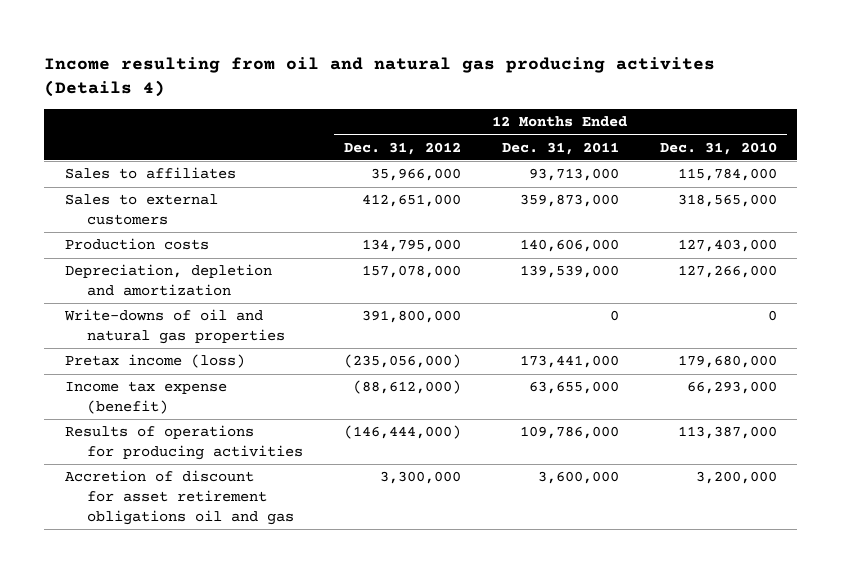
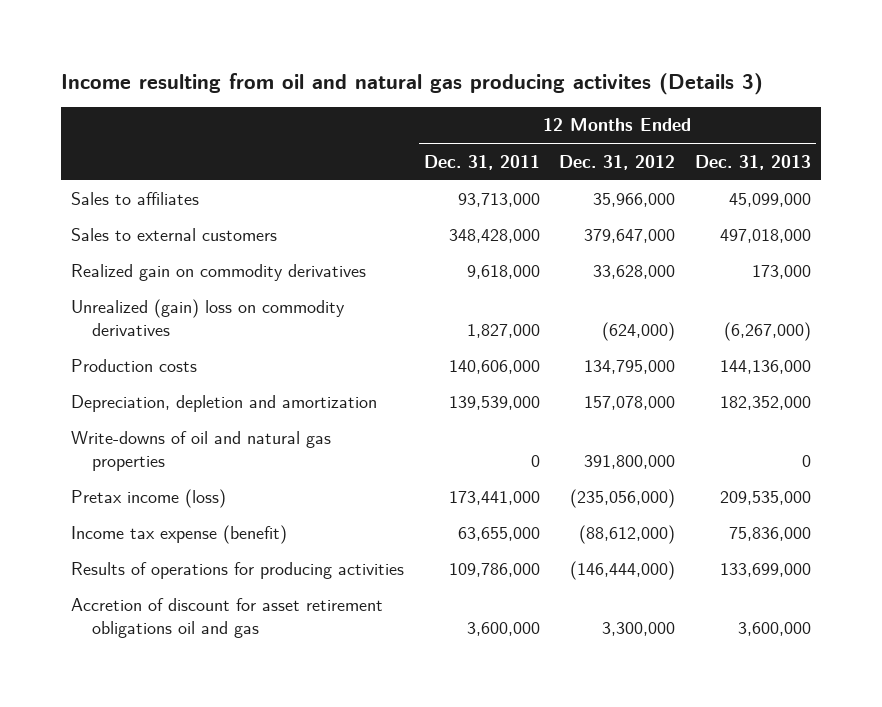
[44,56,716,98] Income resulting from oil and natural gas producing activites (Details 4) -> [61,73,764,96] Income resulting from oil and natural gas producing activites (Details 3)
[659,141,777,155] Dec. 31, 2010 -> none
none -> [694,154,811,170] Dec. 31, 2013
[361,194,461,208] 412,651,000 -> [584,229,676,244] 379,647,000
[519,194,619,208] 359,873,000 -> [448,229,540,244] 348,428,000
none -> [71,264,367,282] Realized gain on commodity derivatives
none -> [71,299,346,337] Unrealized (gain) loss on commodity derivatives

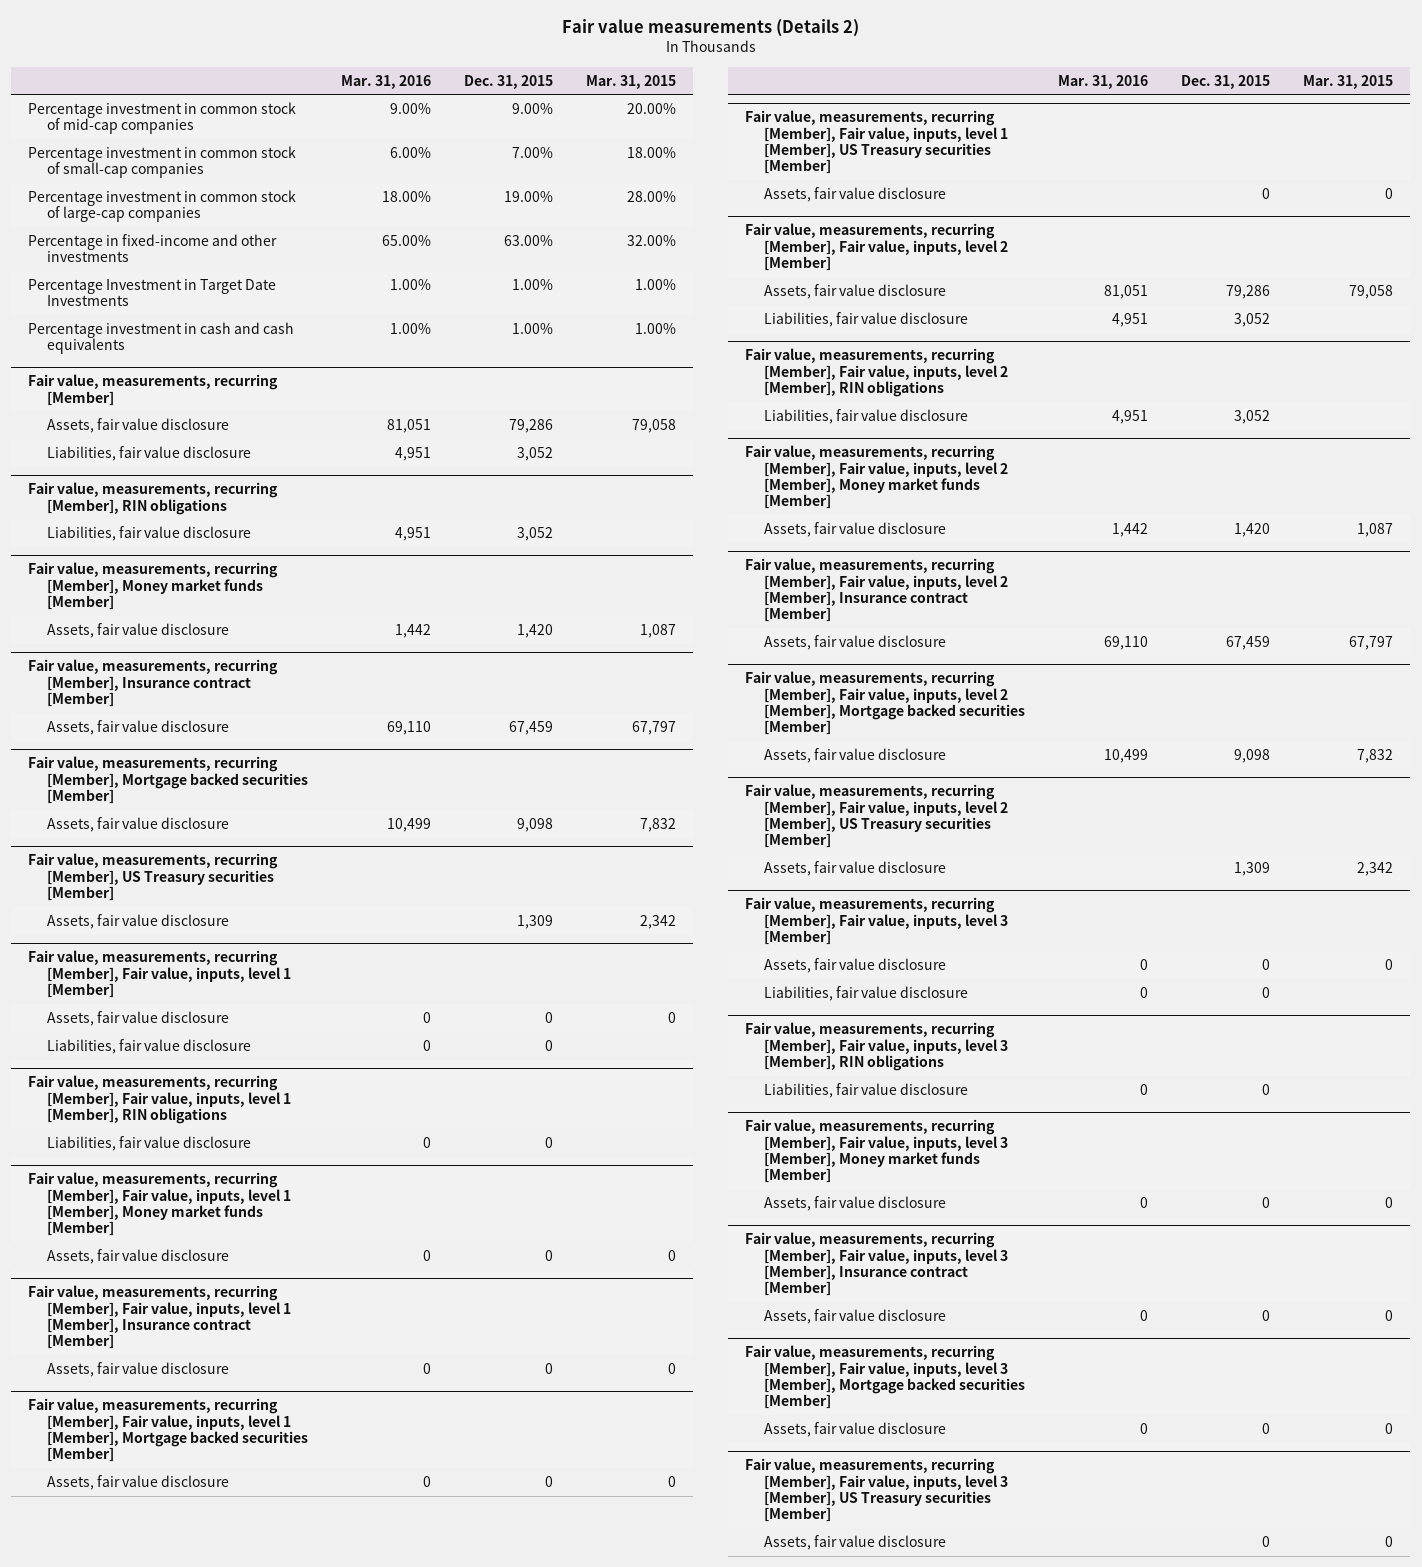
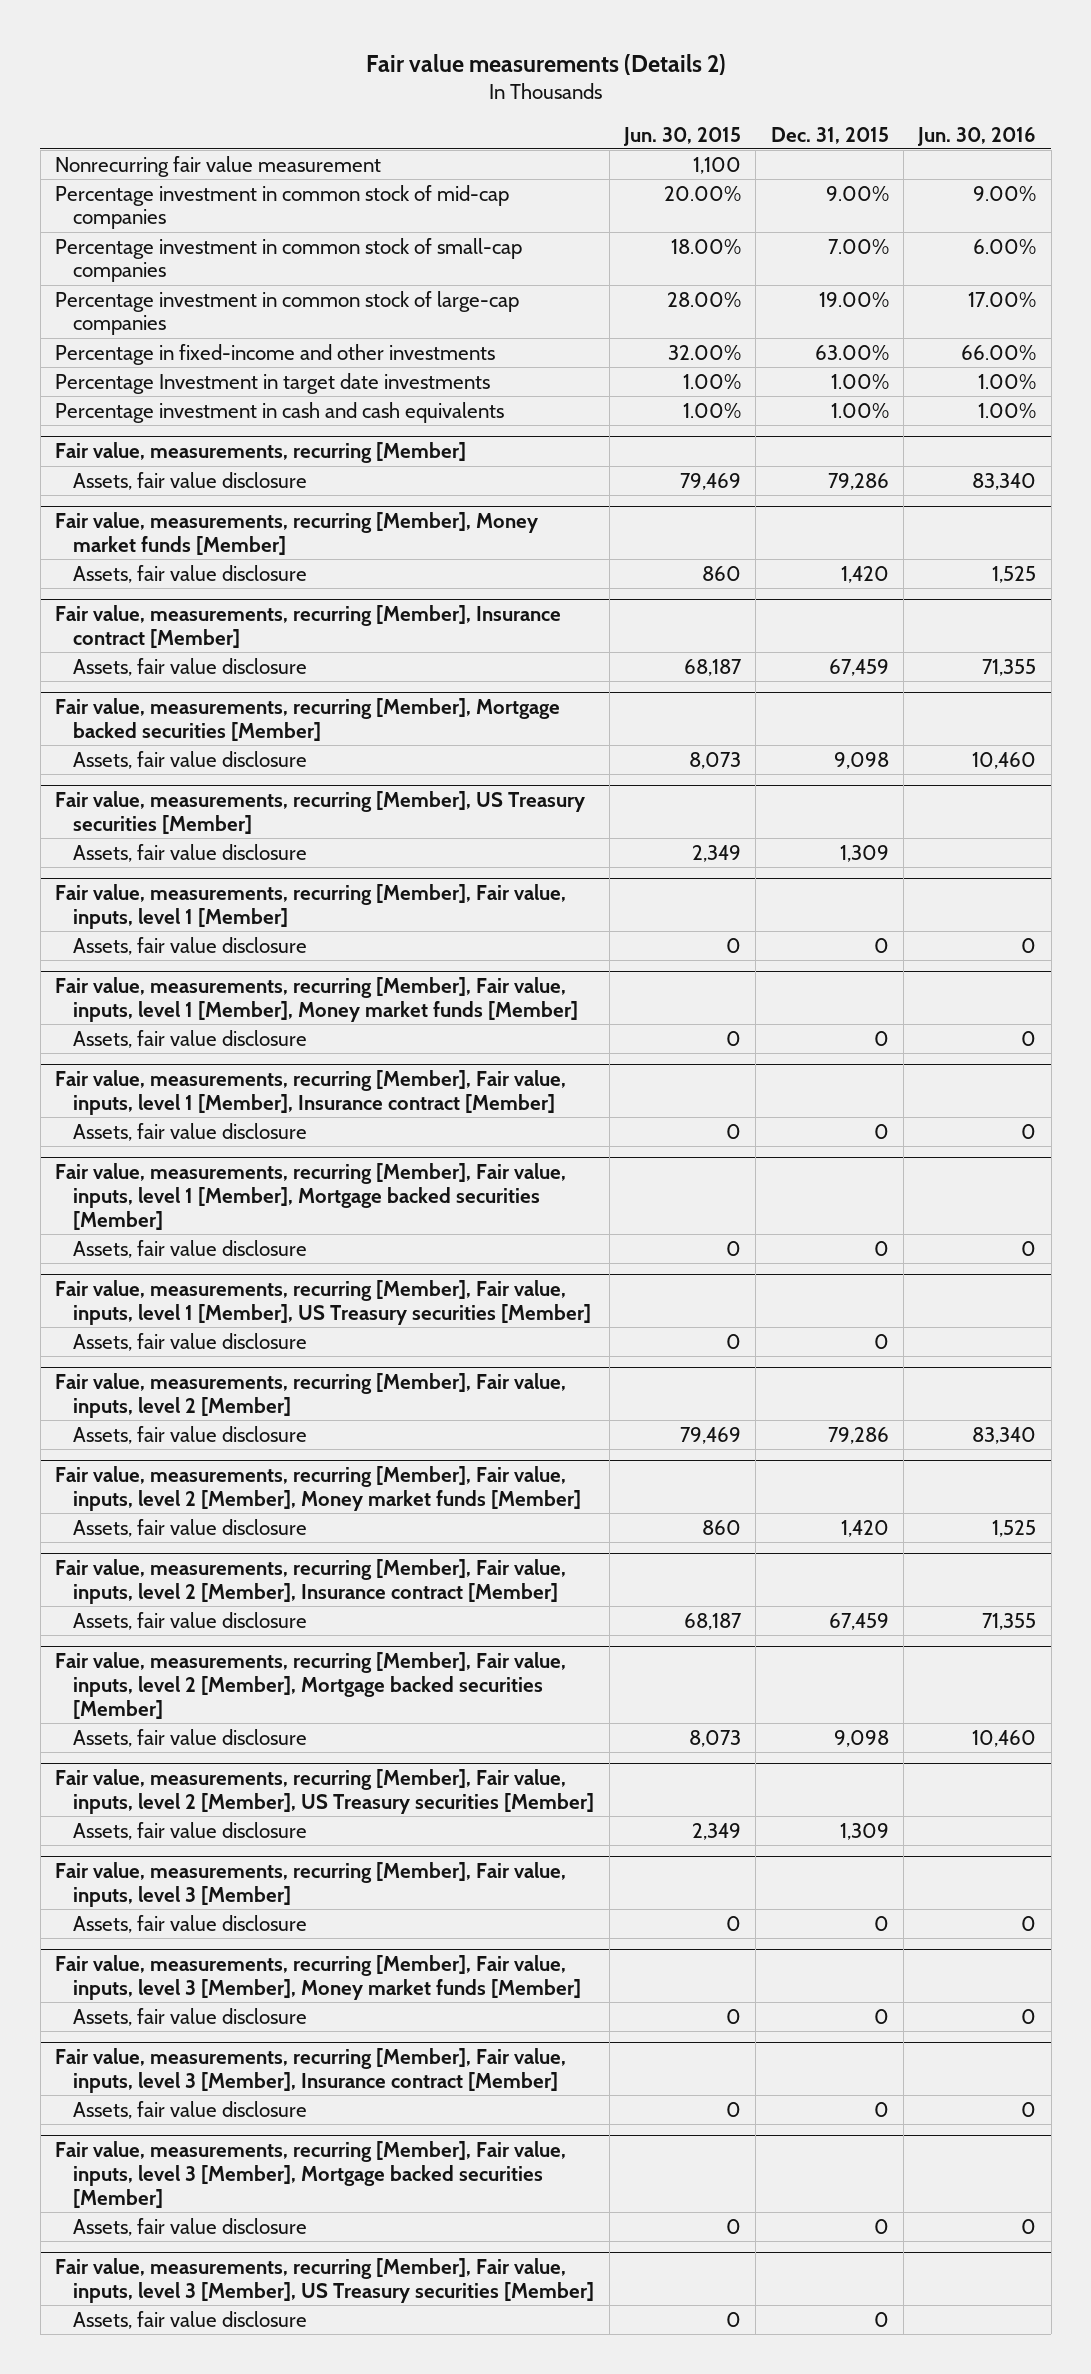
[341,74,432,89] Mar. 31, 2016 -> none
[586,74,677,89] Mar. 31, 2015 -> none
none -> [622,126,741,146] Jun. 30, 2015
none -> [917,126,1037,146] Jun. 30, 2016
none -> [54,155,381,177] Nonrecurring fair value measurement
[28,278,277,307] Percentage Investment in Target Date Investments -> [54,372,490,394] Percentage Investment in target date investments
[46,445,251,461] Liabilities, fair value disclosure -> none
[28,482,279,515] Fair value, measurements, recurring [Member], RIN obligations -> none
[46,525,251,541] Liabilities, fair value disclosure -> none
[46,1038,251,1054] Liabilities, fair value disclosure -> none
[28,1075,291,1125] Fair value, measurements, recurring [Member], Fair value, inputs, level 1 [Member], RIN obligations -> none
[46,1135,251,1151] Liabilities, fair value disclosure -> none
[763,311,968,327] Liabilities, fair value disclosure -> none
[745,348,1008,398] Fair value, measurements, recurring [Member], Fair value, inputs, level 2 [Member], RIN obligations -> none
[763,408,968,424] Liabilities, fair value disclosure -> none
[763,985,968,1001] Liabilities, fair value disclosure -> none
[745,1022,1008,1072] Fair value, measurements, recurring [Member], Fair value, inputs, level 3 [Member], RIN obligations -> none
[763,1082,968,1098] Liabilities, fair value disclosure -> none

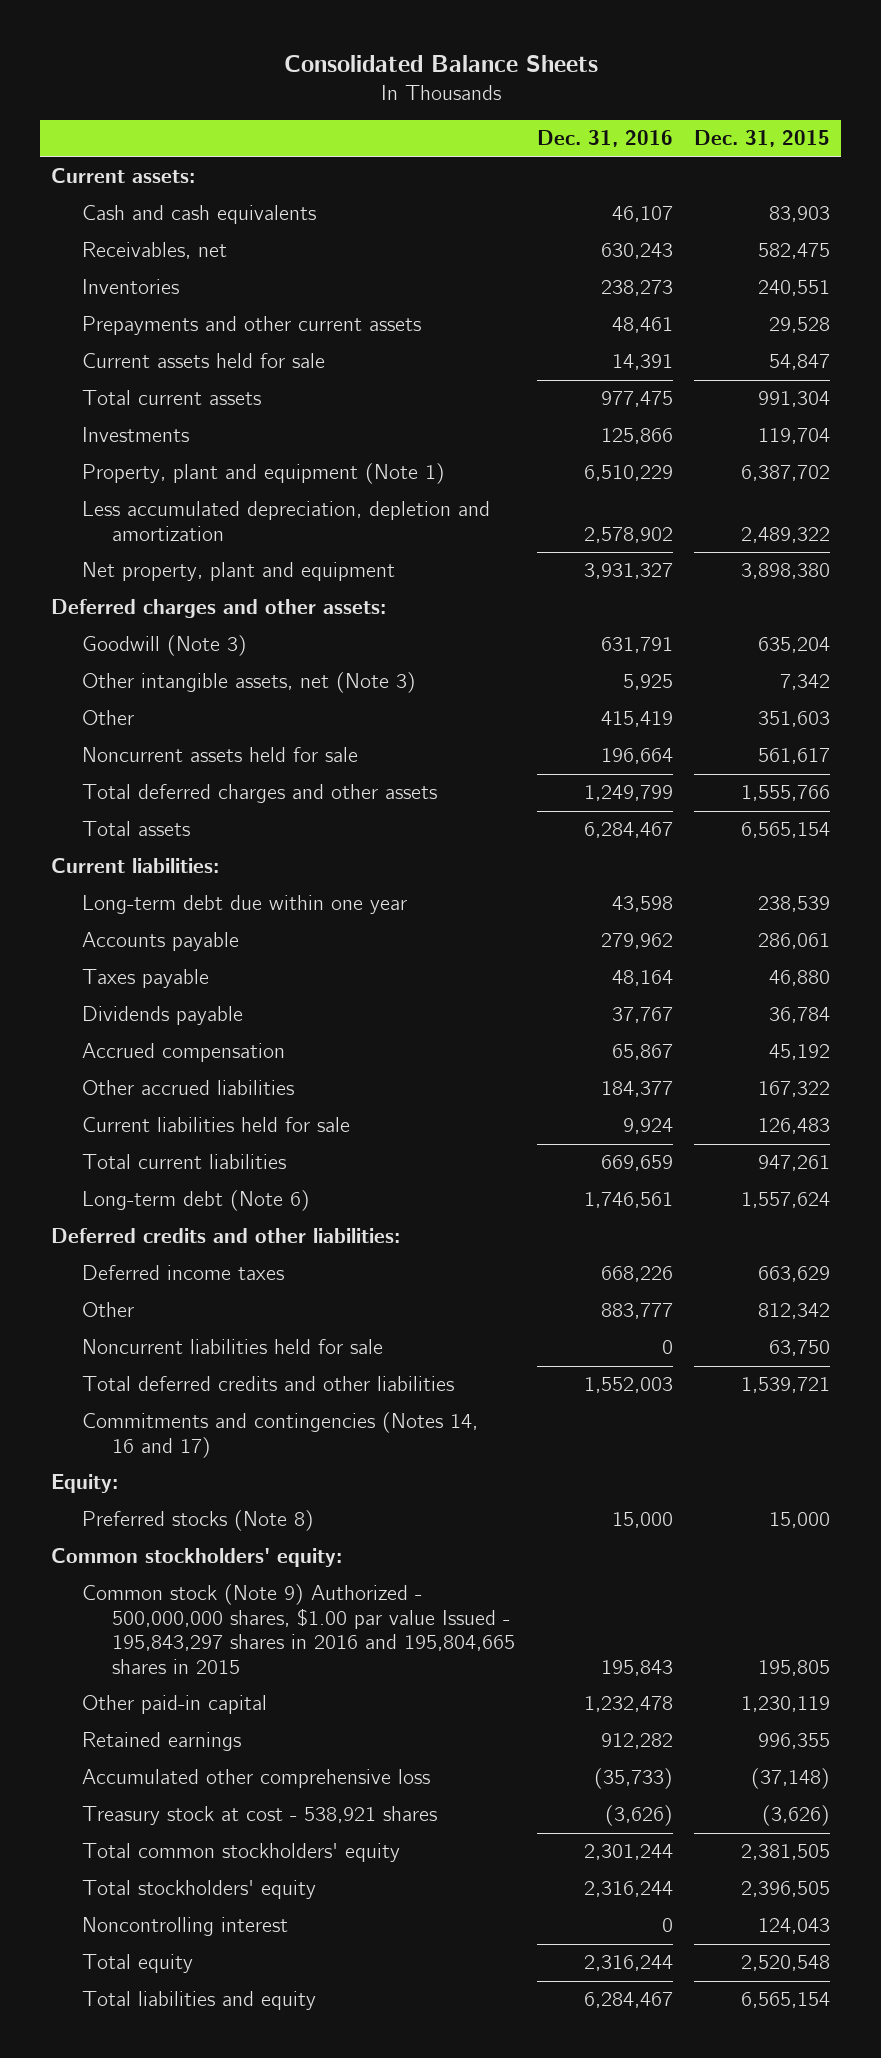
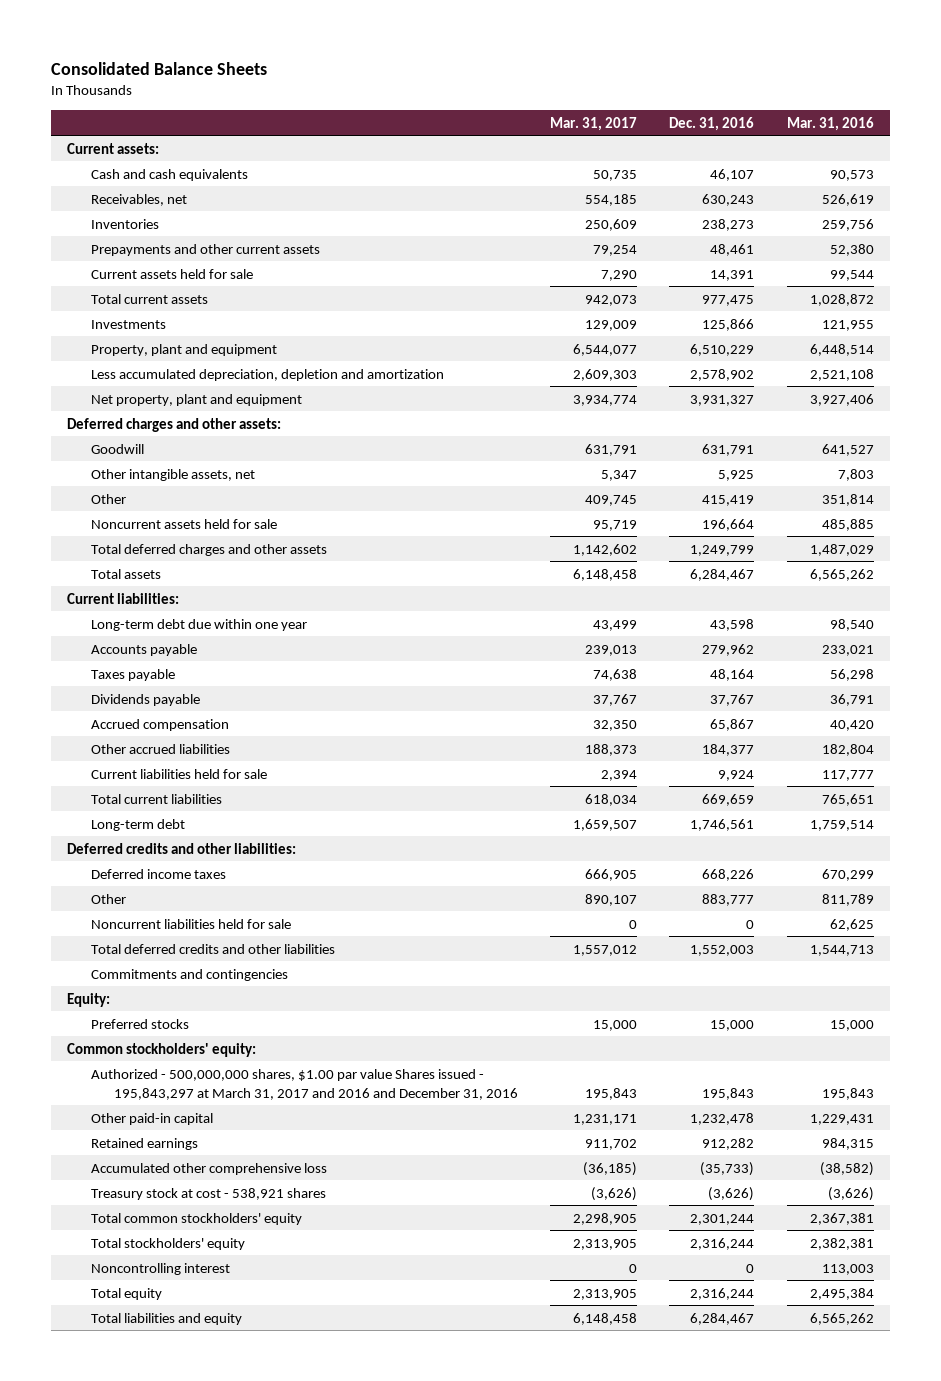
[694,130,831,148] Dec. 31, 2015 -> none
none -> [550,116,638,131] Mar. 31, 2017
none -> [786,116,874,131] Mar. 31, 2016
[81,463,445,485] Property, plant and equipment (Note 1) -> [90,343,277,356] Property, plant and equipment
[81,635,247,657] Goodwill (Note 3) -> [90,443,144,454] Goodwill
[81,672,416,694] Other intangible assets, net (Note 3) -> [90,468,255,481] Other intangible assets, net
[81,1190,310,1212] Long-term debt (Note 6) -> [90,818,185,831] Long-term debt
[81,1412,478,1458] Commitments and contingencies (Notes 14, 16 and 17) -> [90,968,288,981] Commitments and contingencies
[81,1510,314,1532] Preferred stocks (Note 8) -> [90,1018,189,1029] Preferred stocks
[81,1584,516,1674] Common stock (Note 9) Authorized - 500,000,000 shares, $1.00 par value Issued - 195,843,297 shares in 2016 and 195,804,665 shares in 2015 -> [90,1068,519,1100] Authorized - 500,000,000 shares, $1.00 par value Shares issued - 195,843,297 at March 31, 2017 and 2016 and December 31, 2016

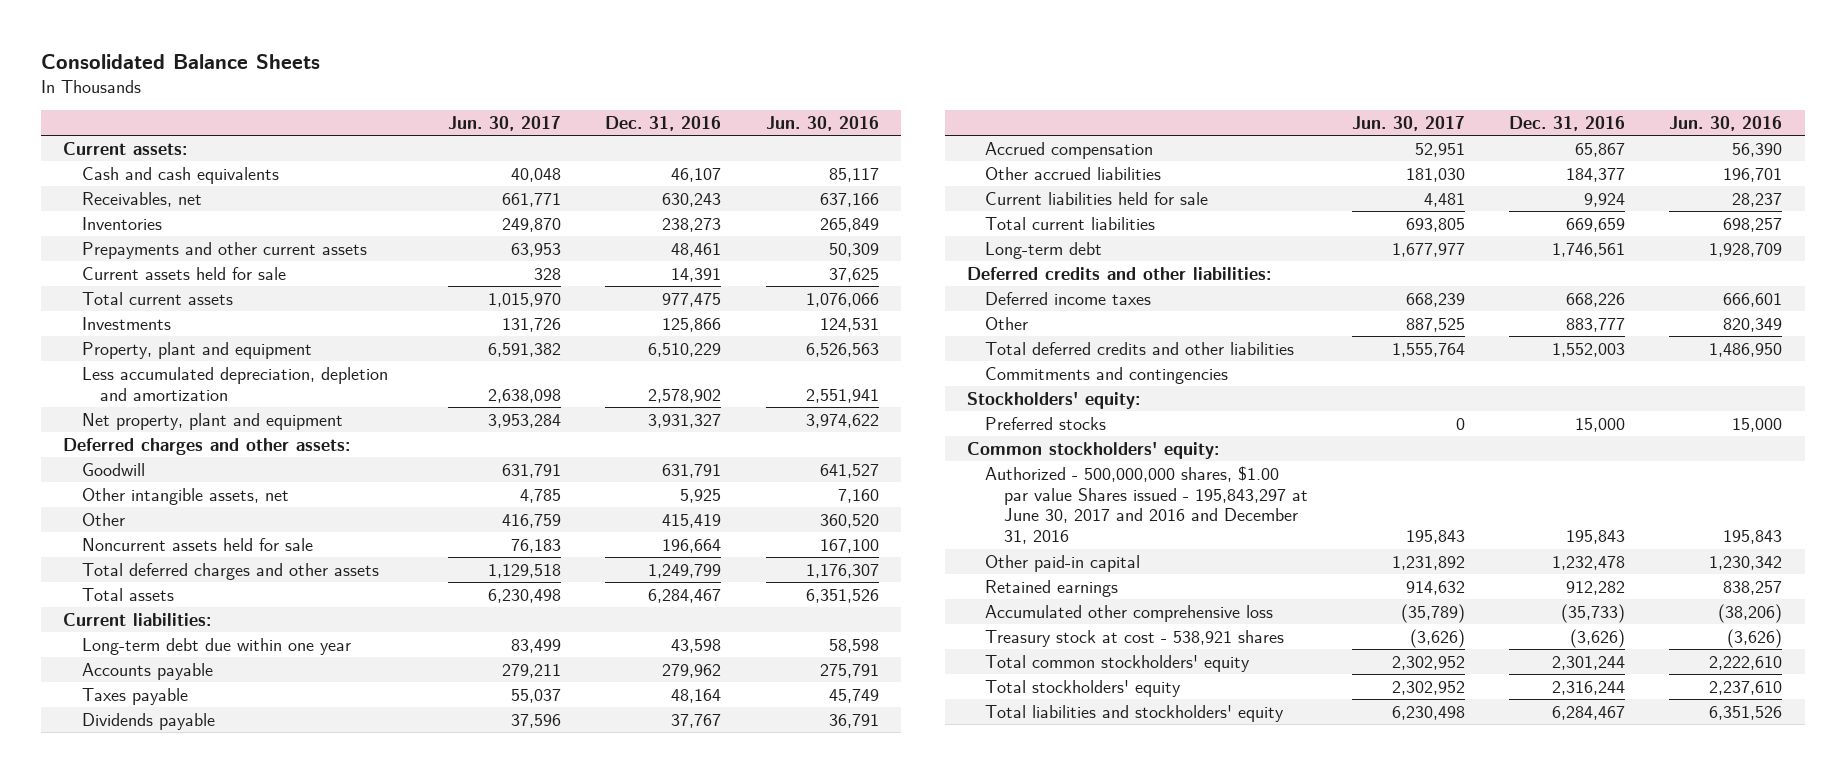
[550,116,638,131] Mar. 31, 2017 -> none
[786,116,874,131] Mar. 31, 2016 -> none
none -> [448,115,562,131] Jun. 30, 2017
none -> [765,115,879,131] Jun. 30, 2016
[90,918,291,929] Noncurrent liabilities held for sale -> none
[67,992,111,1007] Equity: -> [967,391,1141,409] Stockholders' equity:
[90,1068,519,1100] Authorized - 500,000,000 shares, $1.00 par value Shares issued - 195,843,297 at March 31, 2017 and 2016 and December 31, 2016 -> [985,465,1308,545] Authorized - 500,000,000 shares, $1.00 par value Shares issued - 195,843,297 at June 30, 2017 and 2016 and December 31, 2016
[90,1262,230,1275] Noncontrolling interest -> none
[90,1287,162,1300] Total equity -> none
[90,1312,242,1325] Total liabilities and equity -> [985,704,1285,722] Total liabilities and stockholders' equity

